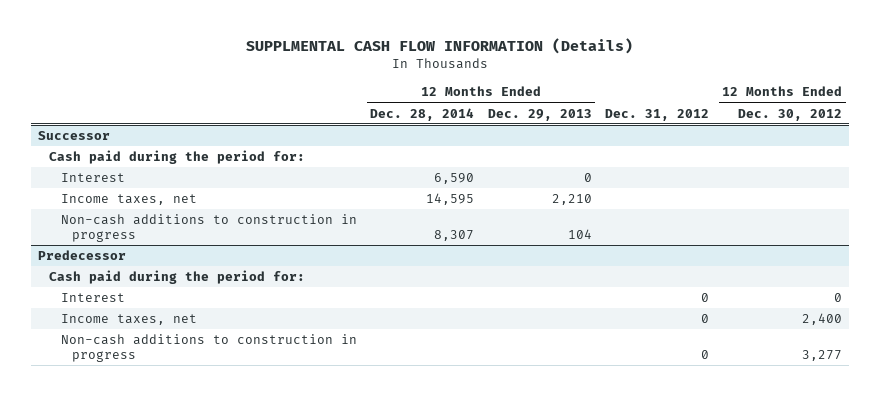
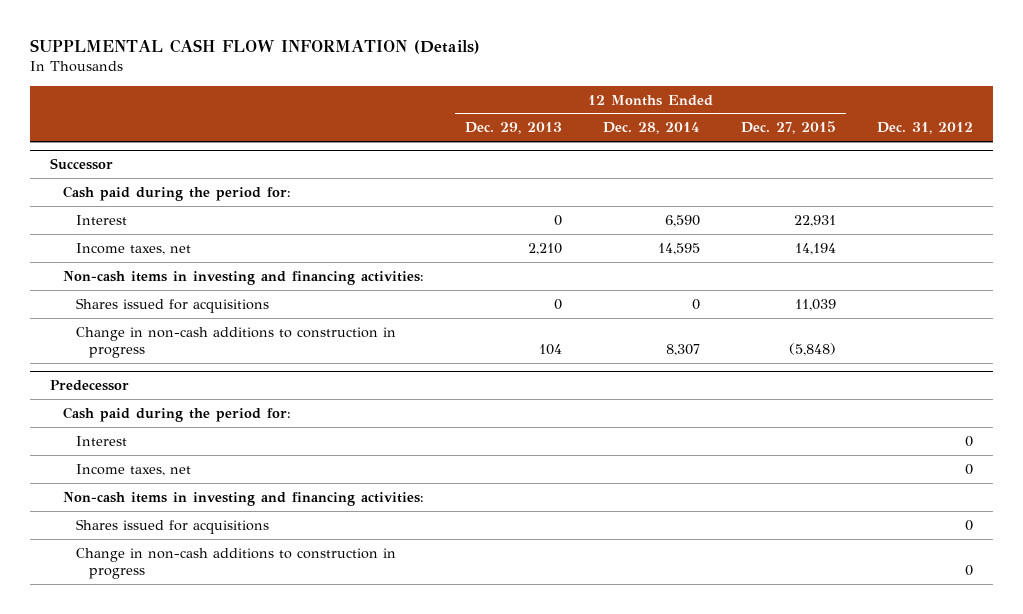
[738,108,843,121] Dec. 30, 2012 -> none
none -> [740,121,836,135] Dec. 27, 2015
none -> [63,270,425,285] Non-cash items in investing and financing activities:
none -> [76,297,270,313] Shares issued for acquisitions
[60,214,357,243] Non-cash additions to construction in progress -> [76,326,397,359] Change in non-cash additions to construction in progress
none -> [63,491,425,506] Non-cash items in investing and financing activities:
none -> [76,518,270,534] Shares issued for acquisitions
[60,334,357,363] Non-cash additions to construction in progress -> [76,547,397,580] Change in non-cash additions to construction in progress

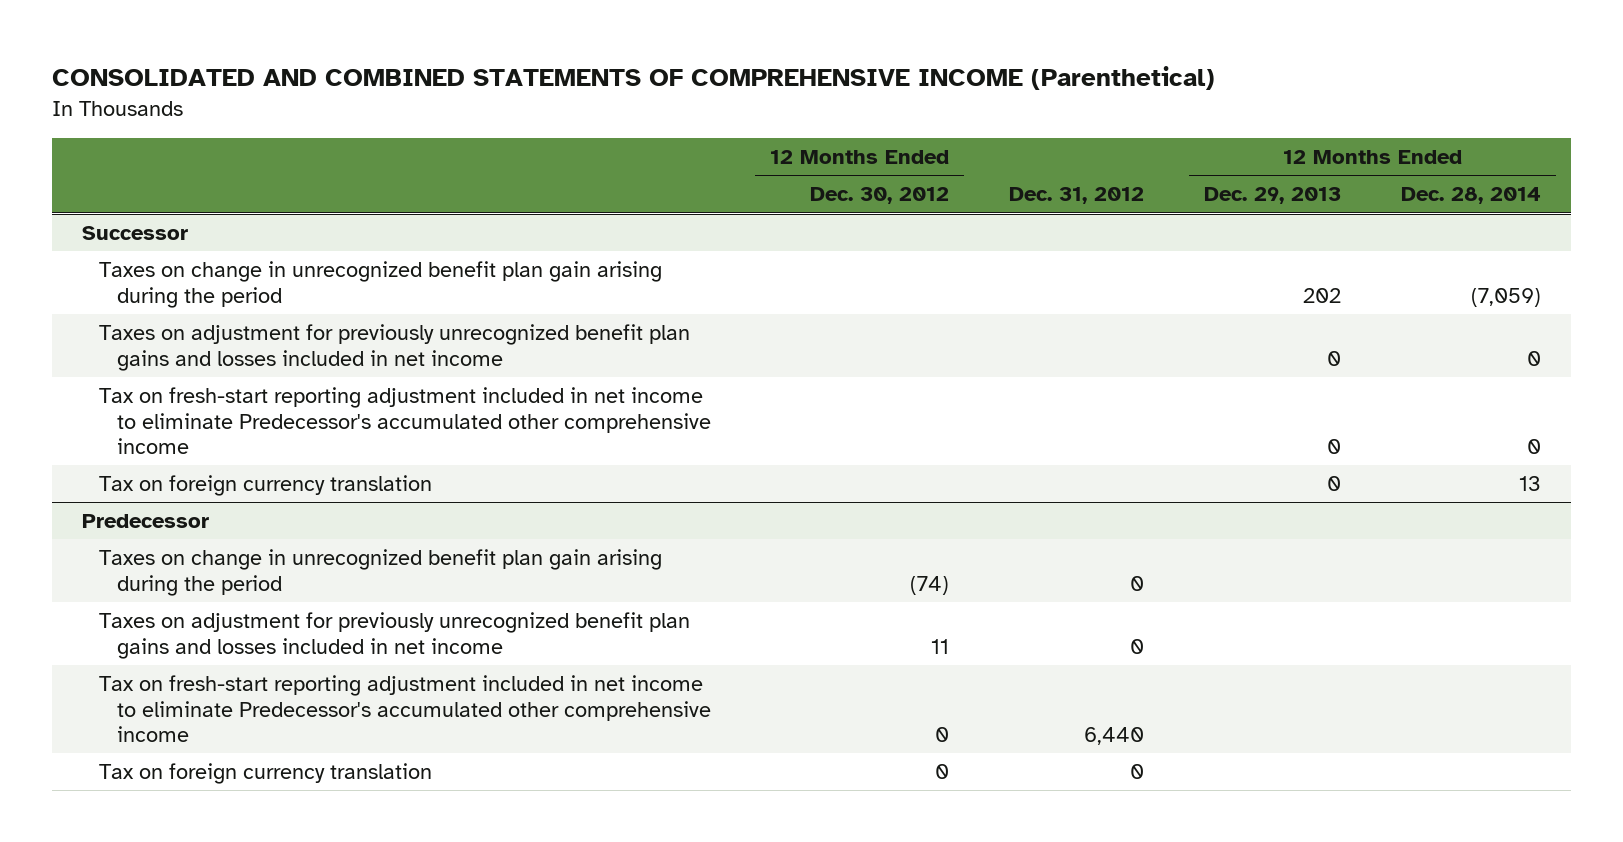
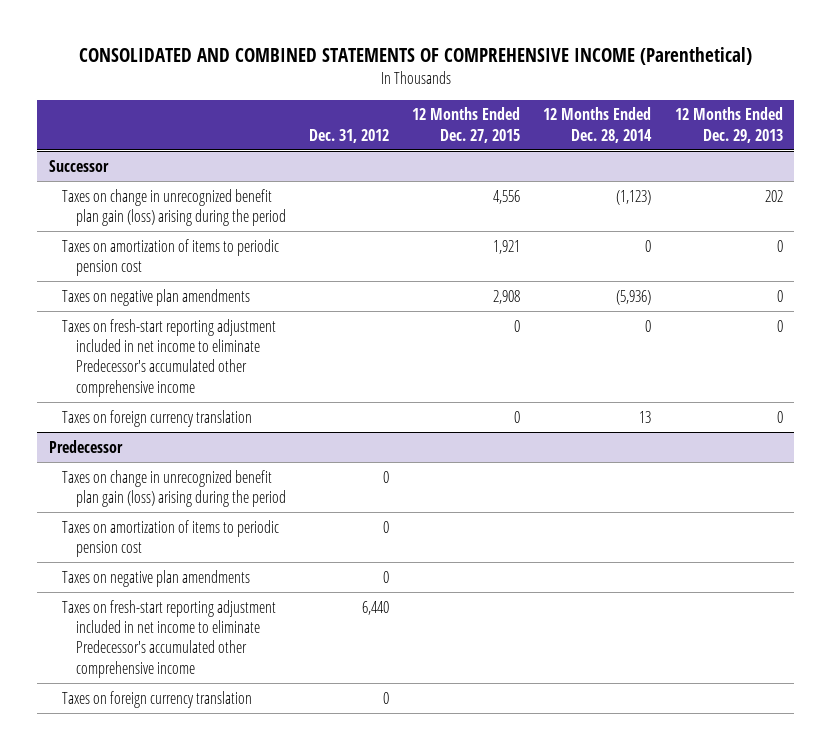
[810,187,950,205] Dec. 30, 2012 -> none
none -> [412,107,521,143] 12 Months Ended Dec. 27, 2015
[99,261,663,308] Taxes on change in unrecognized benefit plan gain arising during the period -> [62,188,286,227] Taxes on change in unrecognized benefit plan gain (loss) arising during the period
[1471,287,1542,307] (7,059) -> [616,189,652,205] (1,123)
[99,324,691,371] Taxes on adjustment for previously unrecognized benefit plan gains and losses included in net income -> [62,238,280,277] Taxes on amortization of items to periodic pension cost
none -> [62,288,251,306] Taxes on negative plan amendments
[99,387,711,455] Tax on fresh-start reporting adjustment included in net income to eliminate Predecessor's accumulated other comprehensive income -> [62,318,277,397] Taxes on fresh-start reporting adjustment included in net income to eliminate Predecessor's accumulated other comprehensive income
[99,475,433,497] Tax on foreign currency translation -> [62,409,253,427] Taxes on foreign currency translation
[99,549,663,596] Taxes on change in unrecognized benefit plan gain arising during the period -> [62,469,286,508] Taxes on change in unrecognized benefit plan gain (loss) arising during the period
[99,612,691,659] Taxes on adjustment for previously unrecognized benefit plan gains and losses included in net income -> [62,519,280,558] Taxes on amortization of items to periodic pension cost
none -> [62,569,251,587] Taxes on negative plan amendments
[99,675,711,743] Tax on fresh-start reporting adjustment included in net income to eliminate Predecessor's accumulated other comprehensive income -> [62,599,277,678] Taxes on fresh-start reporting adjustment included in net income to eliminate Predecessor's accumulated other comprehensive income
[99,763,433,785] Tax on foreign currency translation -> [62,690,253,708] Taxes on foreign currency translation

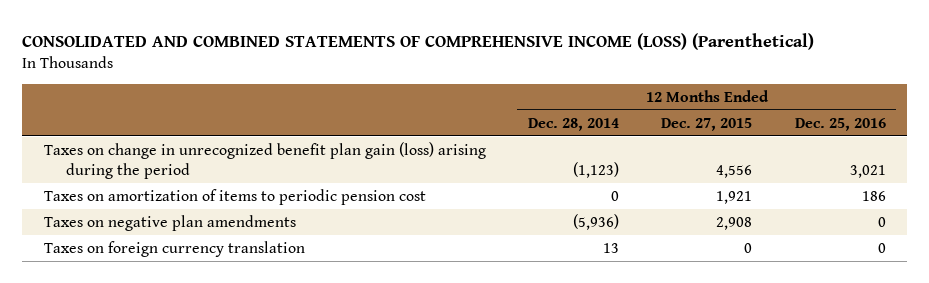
[78,47,752,66] CONSOLIDATED AND COMBINED STATEMENTS OF COMPREHENSIVE INCOME (Parenthetical) -> [22,32,815,50] CONSOLIDATED AND COMBINED STATEMENTS OF COMPREHENSIVE INCOME (LOSS) (Parenthetical)
[309,128,390,143] Dec. 31, 2012 -> none
[674,107,783,143] 12 Months Ended Dec. 29, 2013 -> none
none -> [794,117,886,131] Dec. 25, 2016
[49,159,110,172] Successor -> none
[62,318,277,397] Taxes on fresh-start reporting adjustment included in net income to eliminate Predecessor's accumulated other comprehensive income -> none
[49,439,124,453] Predecessor -> none
[62,469,286,508] Taxes on change in unrecognized benefit plan gain (loss) arising during the period -> none
[62,519,280,558] Taxes on amortization of items to periodic pension cost -> none
[62,569,251,587] Taxes on negative plan amendments -> none
[62,599,277,678] Taxes on fresh-start reporting adjustment included in net income to eliminate Predecessor's accumulated other comprehensive income -> none
[62,690,253,708] Taxes on foreign currency translation -> none

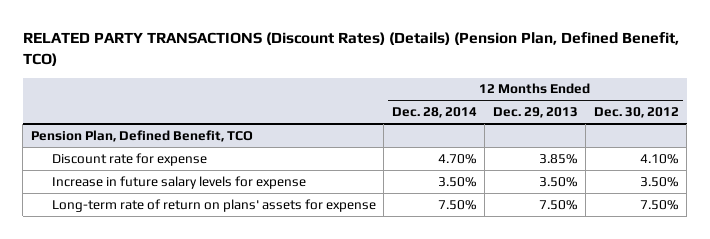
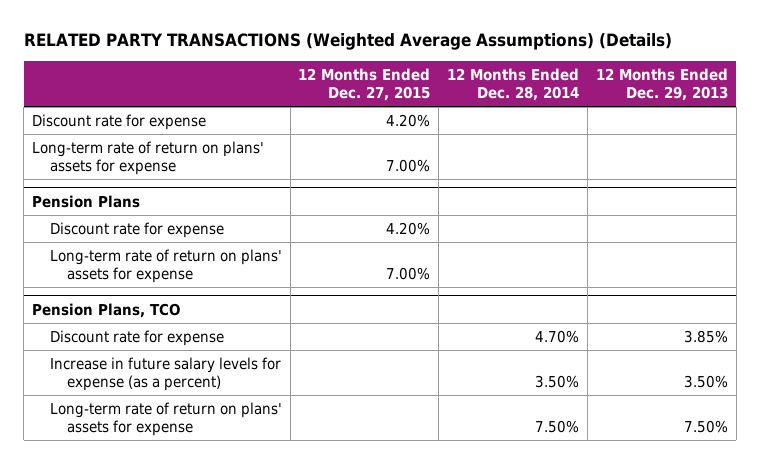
[22,32,679,67] RELATED PARTY TRANSACTIONS (Discount Rates) (Details) (Pension Plan, Defined Benefit, TCO) -> [23,33,672,51] RELATED PARTY TRANSACTIONS (Weighted Average Assumptions) (Details)
[593,106,679,118] Dec. 30, 2012 -> none
none -> [298,68,431,101] 12 Months Ended Dec. 27, 2015
none -> [31,114,206,131] Discount rate for expense
none -> [31,141,264,175] Long-term rate of return on plans' assets for expense
none -> [31,194,140,208] Pension Plans
none -> [49,222,224,239] Discount rate for expense
none -> [49,249,282,283] Long-term rate of return on plans' assets for expense
[30,129,253,142] Pension Plan, Defined Benefit, TCO -> [31,302,180,318] Pension Plans, TCO
[51,175,306,189] Increase in future salary levels for expense -> [49,357,281,391] Increase in future salary levels for expense (as a percent)

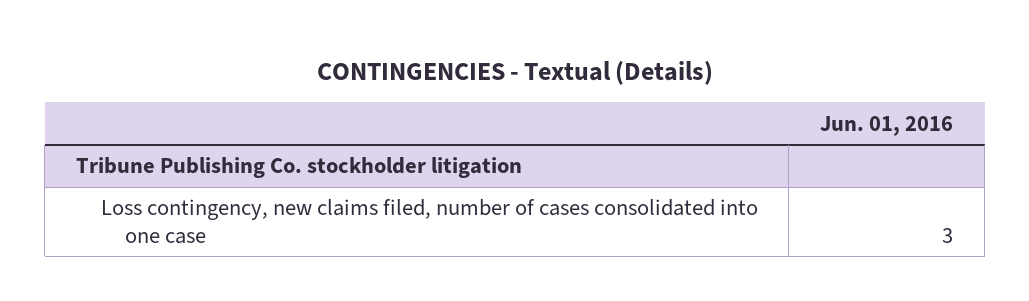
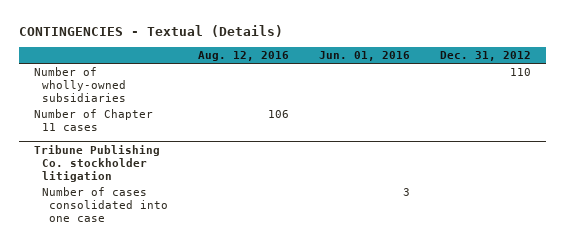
none -> [198,51,290,62] Aug. 12, 2016
none -> [439,51,531,62] Dec. 31, 2012
none -> [33,66,126,103] Number of wholly-owned subsidiaries
none -> [33,108,153,132] Number of Chapter 11 cases
[100,199,758,244] Loss contingency, new claims filed, number of cases consolidated into one case -> [41,186,169,223] Number of cases consolidated into one case

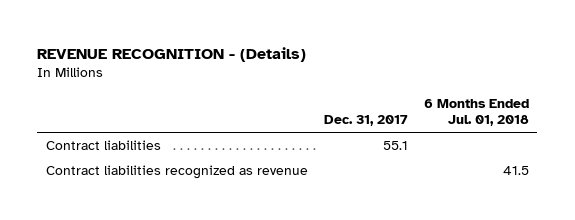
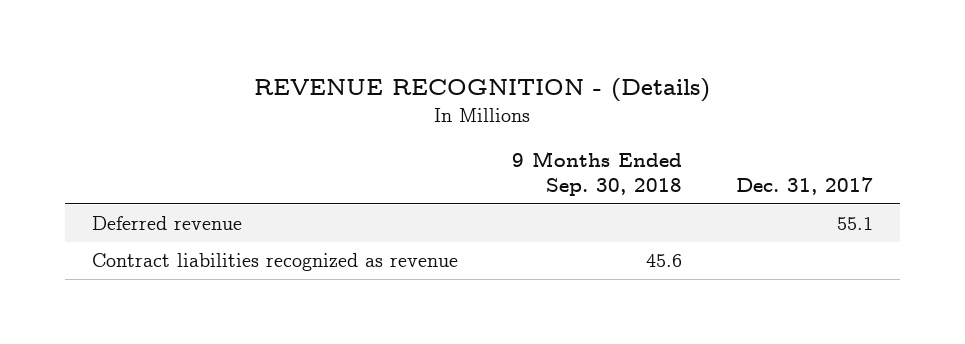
[424,99,530,127] 6 Months Ended Jul. 01, 2018 -> none
none -> [511,150,682,197] 9 Months Ended Sep. 30, 2018
[45,140,161,151] Contract liabilities -> [91,216,242,231] Deferred revenue

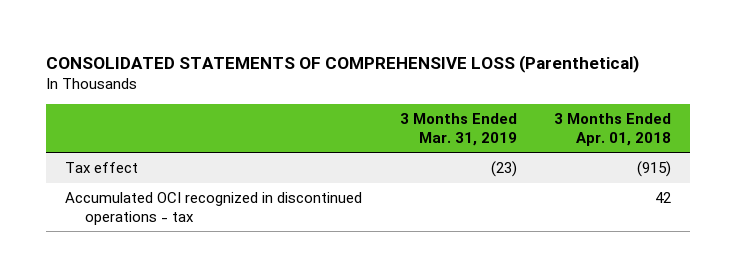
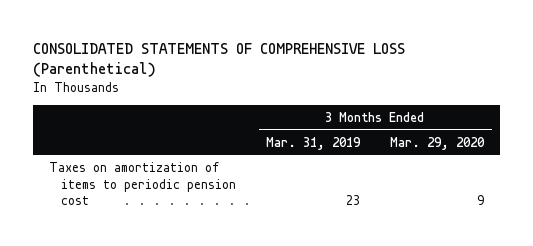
[554,112,672,146] 3 Months Ended Apr. 01, 2018 -> none
none -> [390,136,486,150] Mar. 29, 2020
[65,162,139,174] Tax effect -> none
[65,192,363,225] Accumulated OCI recognized in discontinued operations - tax -> none
none -> [48,161,236,206] Taxes on amortization of items to periodic pension cost

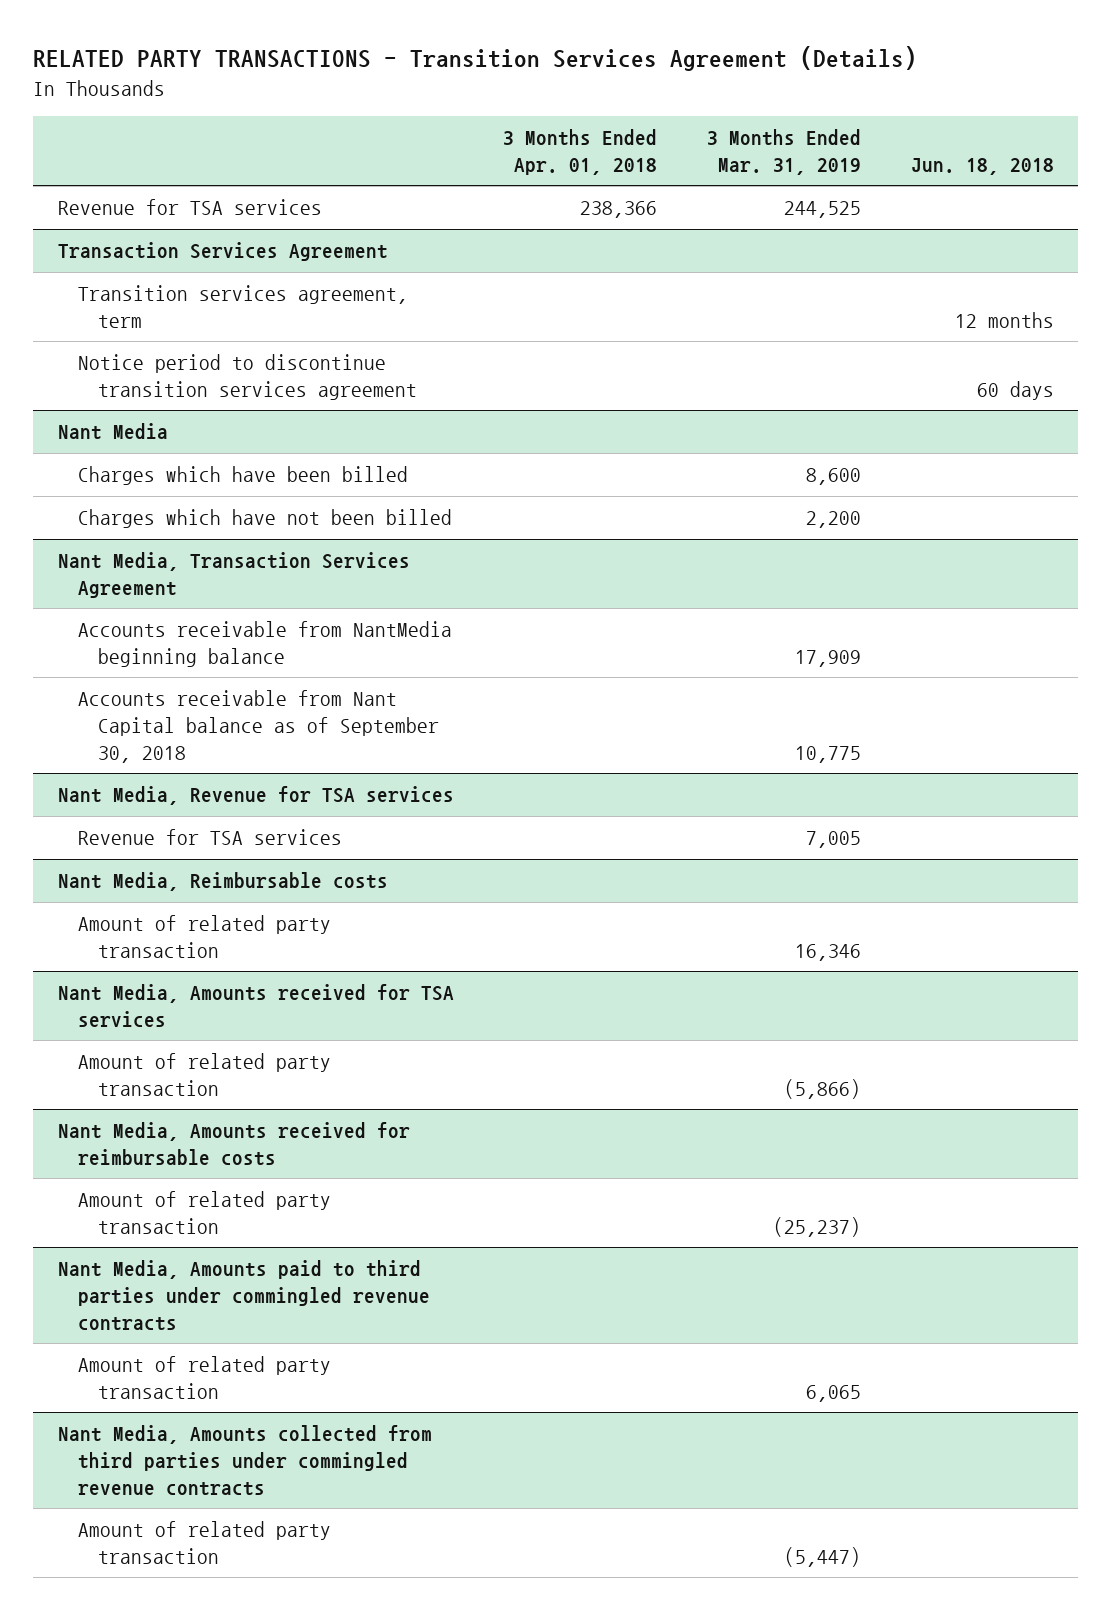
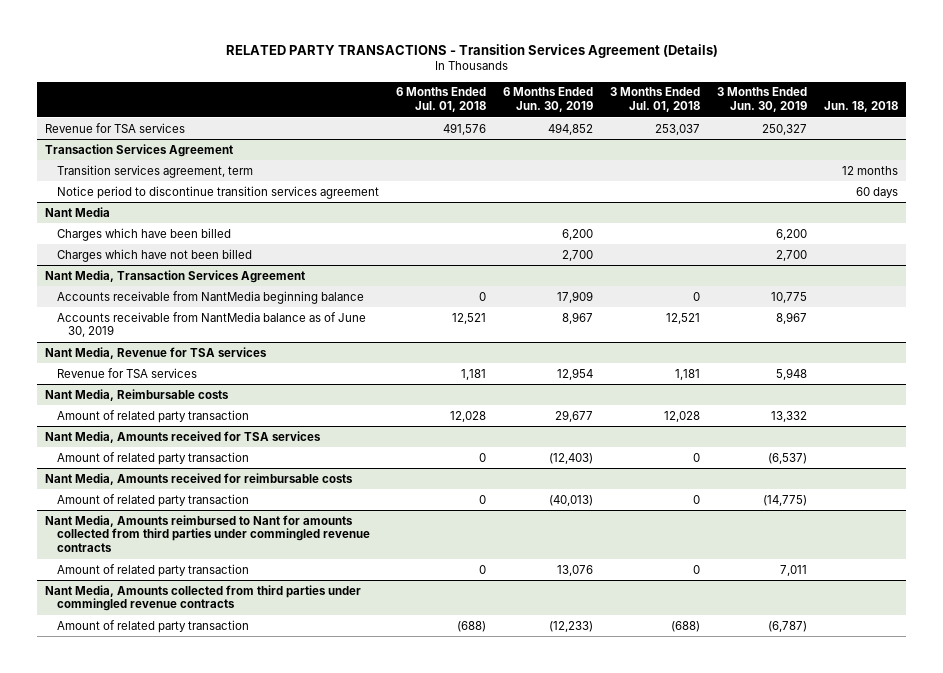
[503,129,658,175] 3 Months Ended Apr. 01, 2018 -> none
[706,129,861,175] 3 Months Ended Mar. 31, 2019 -> none
none -> [395,87,486,113] 6 Months Ended Jul. 01, 2018
none -> [502,87,593,113] 6 Months Ended Jun. 30, 2019
none -> [609,87,700,113] 3 Months Ended Jul. 01, 2018
none -> [716,87,807,113] 3 Months Ended Jun. 30, 2019
[77,690,439,763] Accounts receivable from Nant Capital balance as of September 30, 2018 -> [56,311,366,338] Accounts receivable from NantMedia balance as of June 30, 2019
[57,1260,430,1331] Nant Media, Amounts paid to third parties under commingled revenue contracts -> [45,514,370,553] Nant Media, Amounts reimbursed to Nant for amounts collected from third parties under commingled revenue contracts

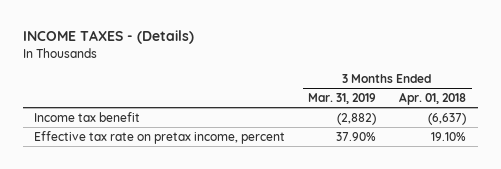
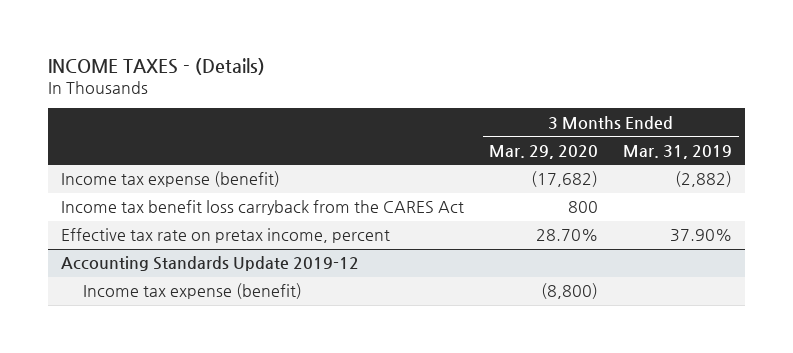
[399,91,467,105] Apr. 01, 2018 -> none
none -> [488,144,598,159] Mar. 29, 2020
[34,111,141,122] Income tax benefit -> [60,171,280,188] Income tax expense (benefit)
none -> [60,200,464,216] Income tax benefit loss carryback from the CARES Act
none -> [60,256,359,272] Accounting Standards Update 2019-12
none -> [83,283,303,300] Income tax expense (benefit)

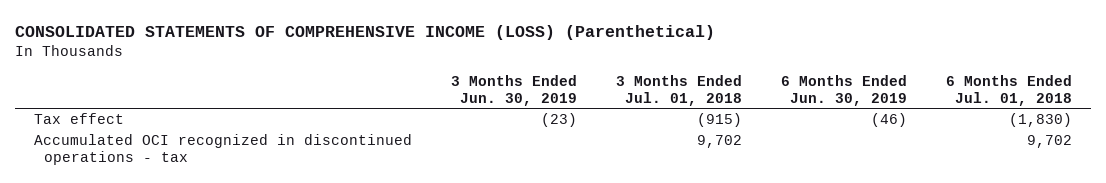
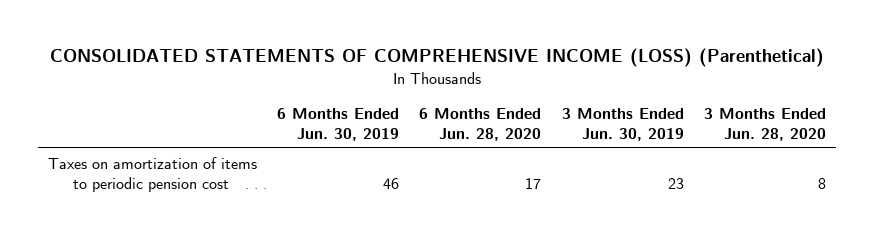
[615,74,742,106] 3 Months Ended Jul. 01, 2018 -> none
[945,74,1072,106] 6 Months Ended Jul. 01, 2018 -> none
none -> [419,108,542,142] 6 Months Ended Jun. 28, 2020
none -> [703,108,826,142] 3 Months Ended Jun. 28, 2020
[34,113,125,125] Tax effect -> none
[34,134,413,166] Accumulated OCI recognized in discontinued operations - tax -> none
none -> [47,156,257,192] Taxes on amortization of items to periodic pension cost

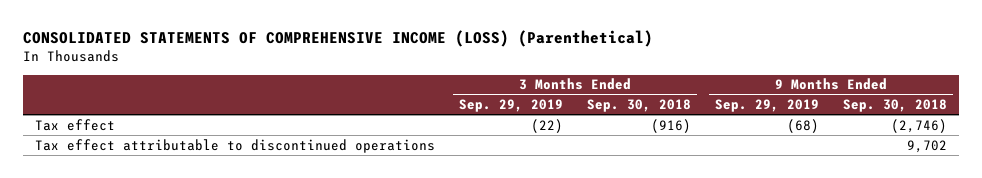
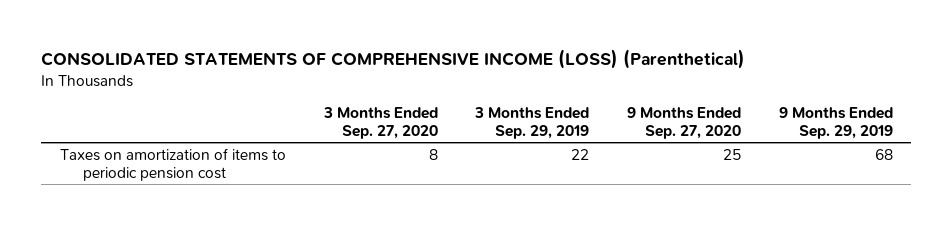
[586,99,691,113] Sep. 30, 2018 -> none
[842,99,947,113] Sep. 30, 2018 -> none
none -> [322,106,438,139] 3 Months Ended Sep. 27, 2020
none -> [626,106,741,139] 9 Months Ended Sep. 27, 2020
[34,118,115,131] Tax effect -> none
[34,138,435,153] Tax effect attributable to discontinued operations -> none
none -> [59,147,286,182] Taxes on amortization of items to periodic pension cost

